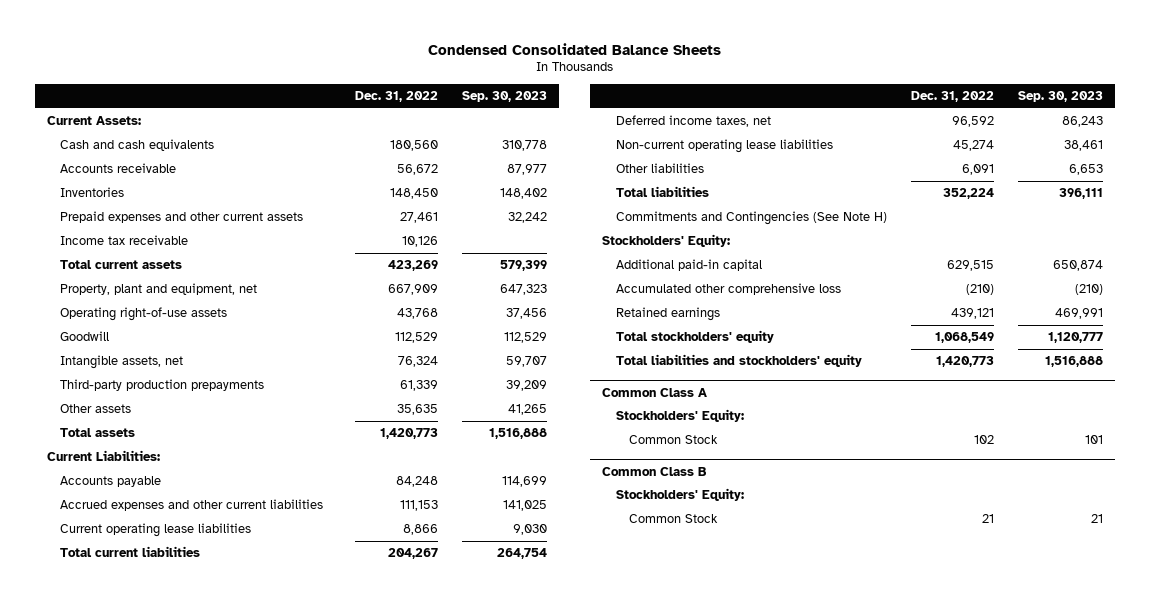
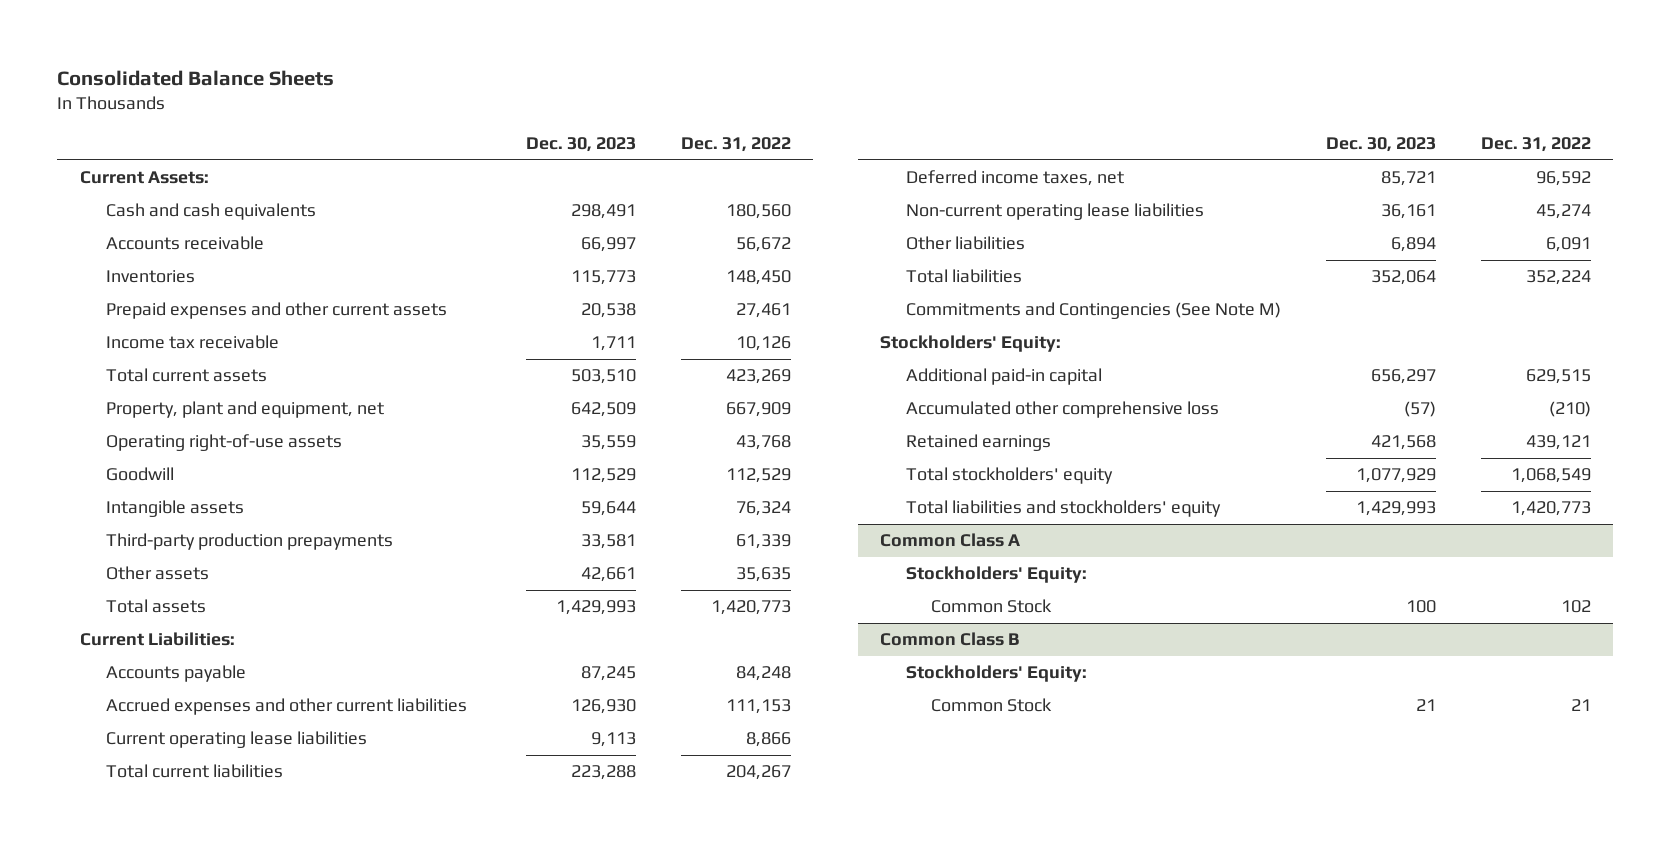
[427,42,721,55] Condensed Consolidated Balance Sheets -> [57,70,335,87] Consolidated Balance Sheets
[462,91,548,103] Sep. 30, 2023 -> none
none -> [525,137,636,153] Dec. 30, 2023
[60,355,184,370] Intangible assets, net -> [105,500,244,518] Intangible assets
[615,211,887,226] Commitments and Contingencies (See Note H) -> [905,302,1281,320] Commitments and Contingencies (See Note M)

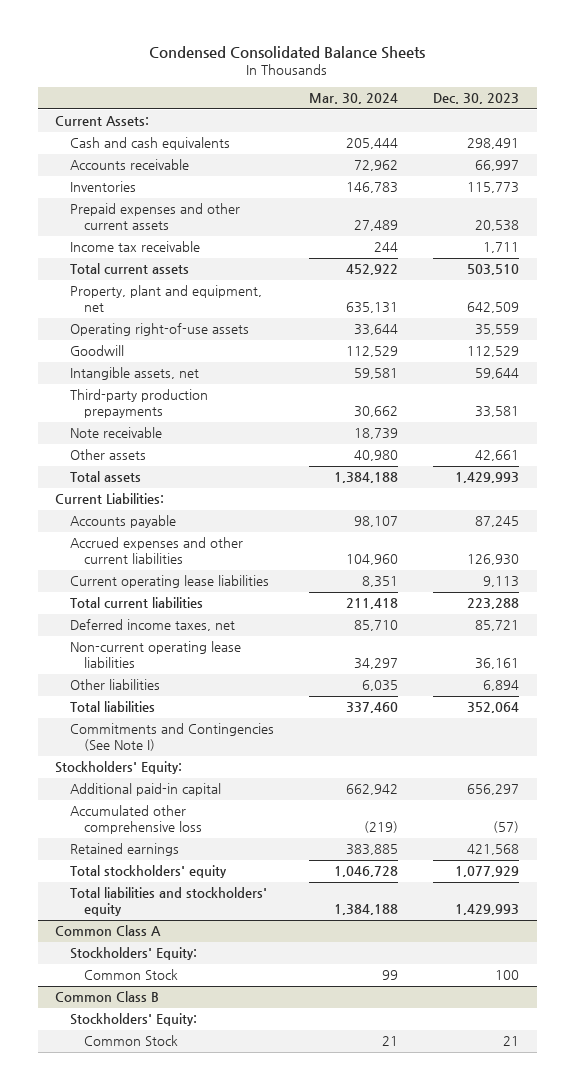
[57,70,335,87] Consolidated Balance Sheets -> [149,46,426,60] Condensed Consolidated Balance Sheets
[680,137,791,153] Dec. 31, 2022 -> none
none -> [309,93,399,105] Mar. 30, 2024
[105,500,244,518] Intangible assets -> [69,367,199,381] Intangible assets, net
none -> [69,427,162,439] Note receivable
[905,302,1281,320] Commitments and Contingencies (See Note M) -> [69,723,274,751] Commitments and Contingencies (See Note I)

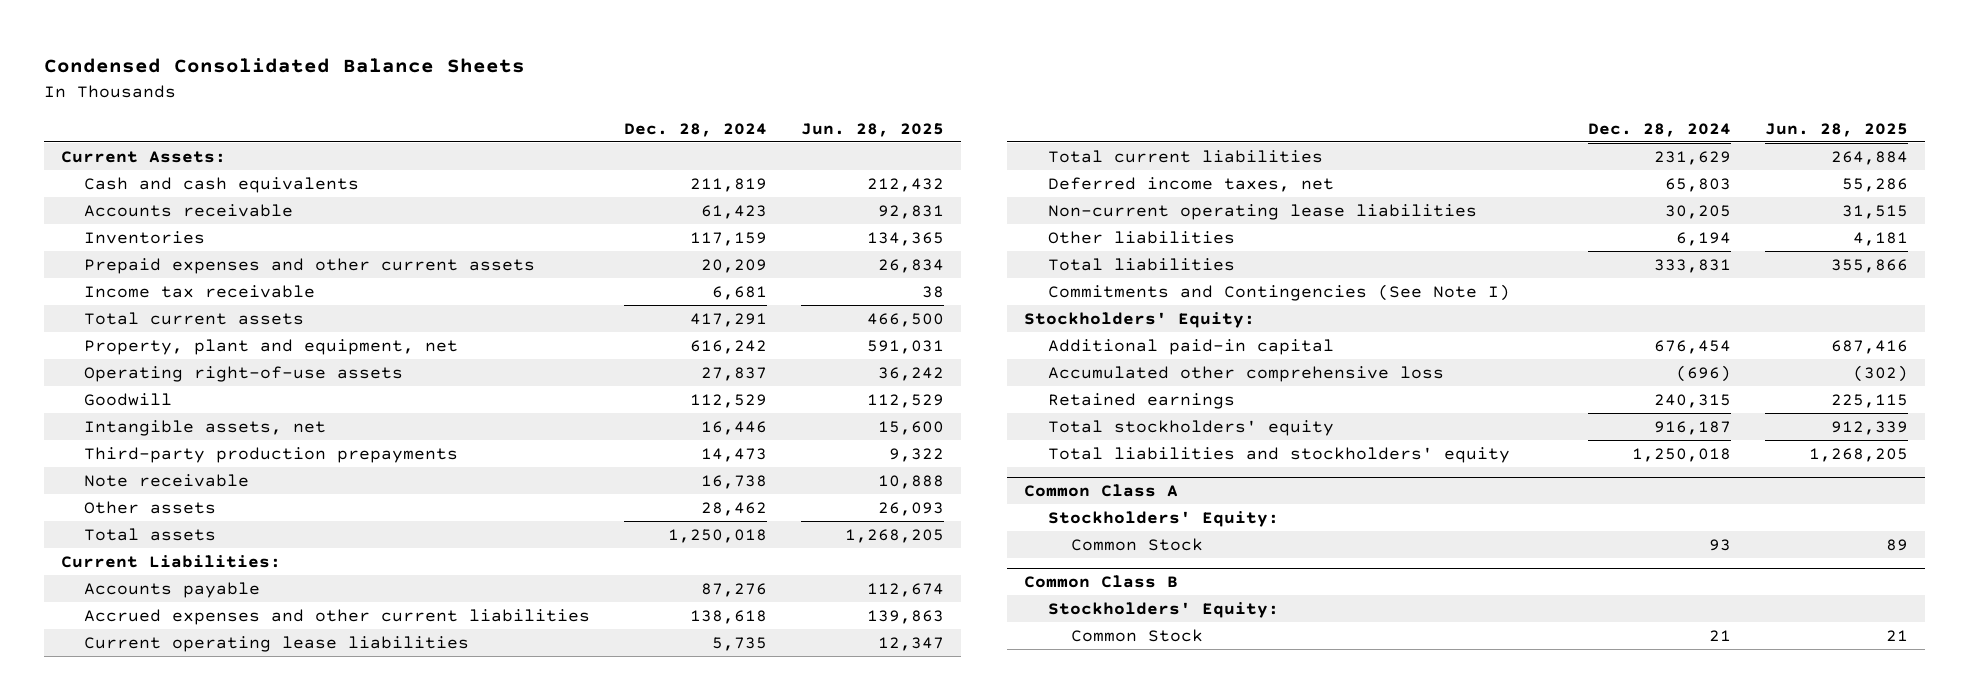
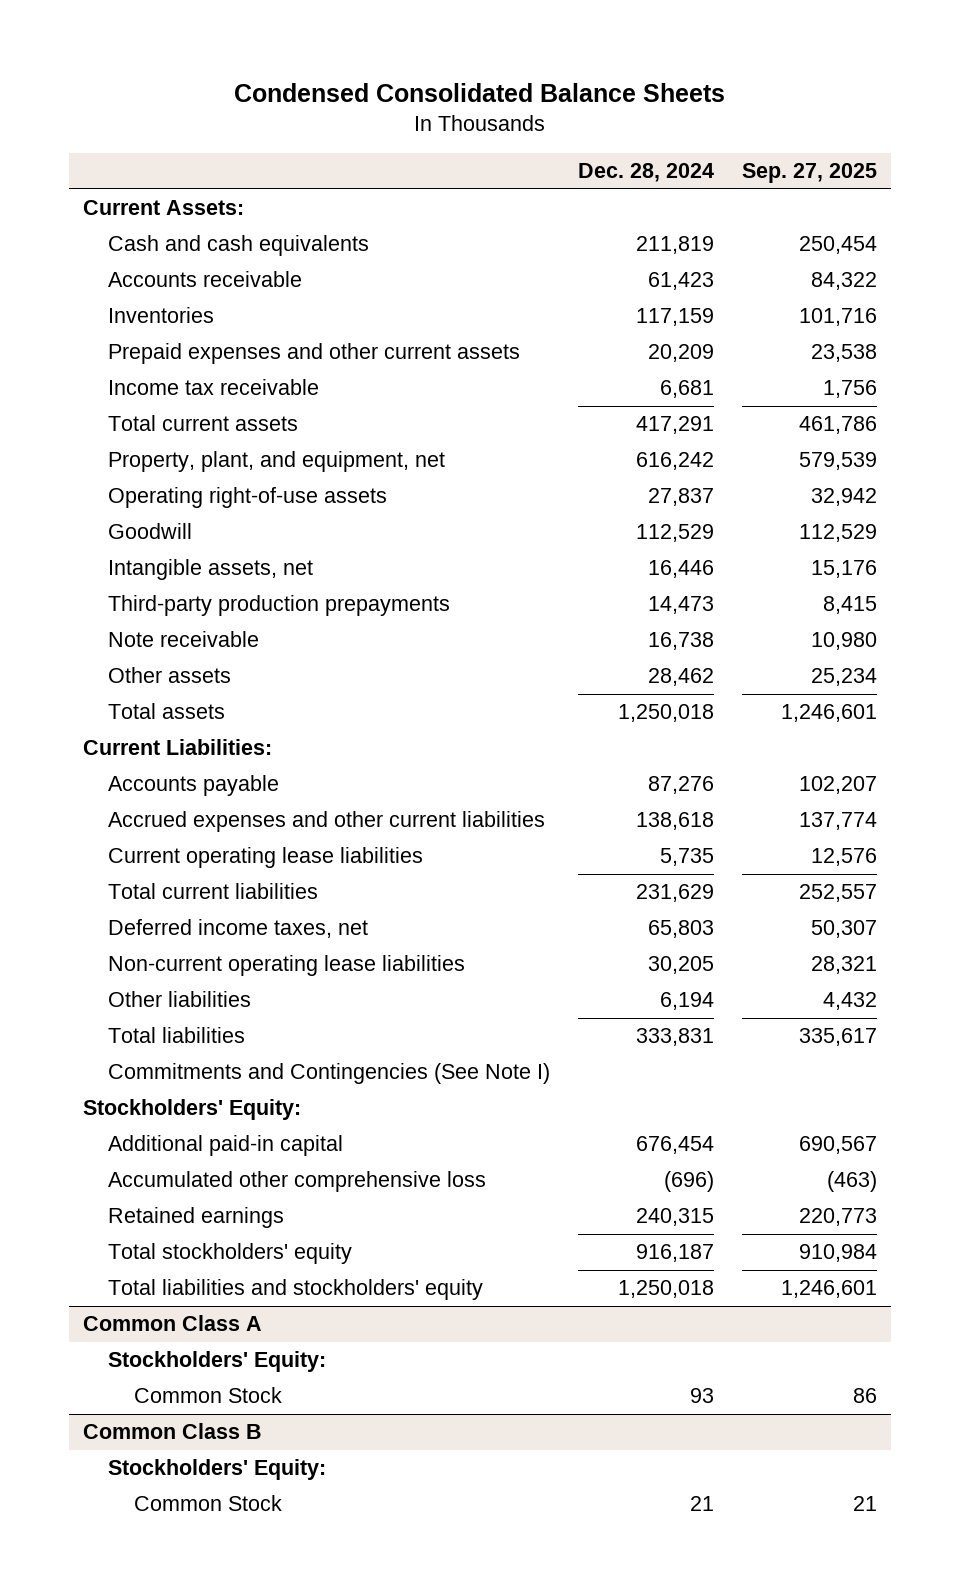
[801,122,945,137] Jun. 28, 2025 -> none
none -> [741,163,877,184] Sep. 27, 2025
[84,338,459,355] Property, plant and equipment, net -> [108,451,446,473] Property, plant, and equipment, net

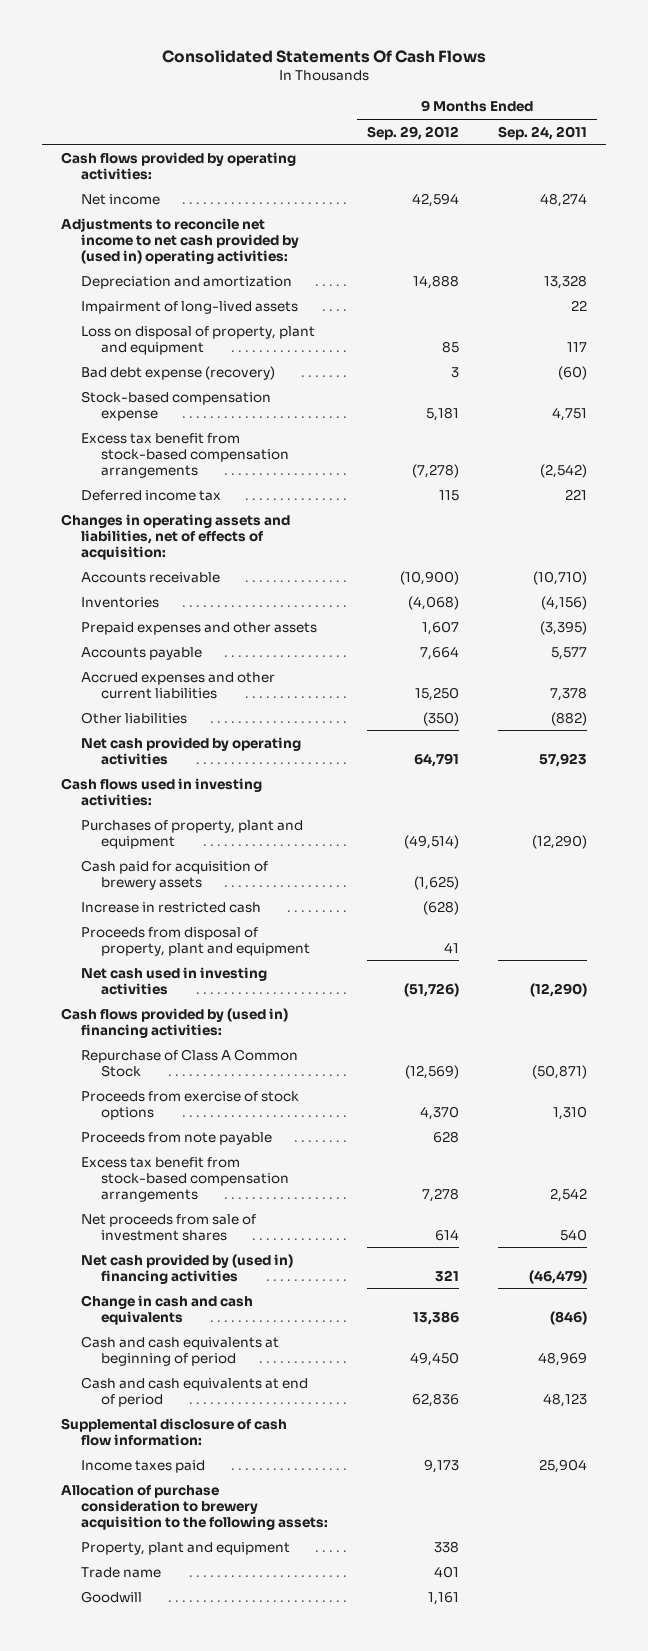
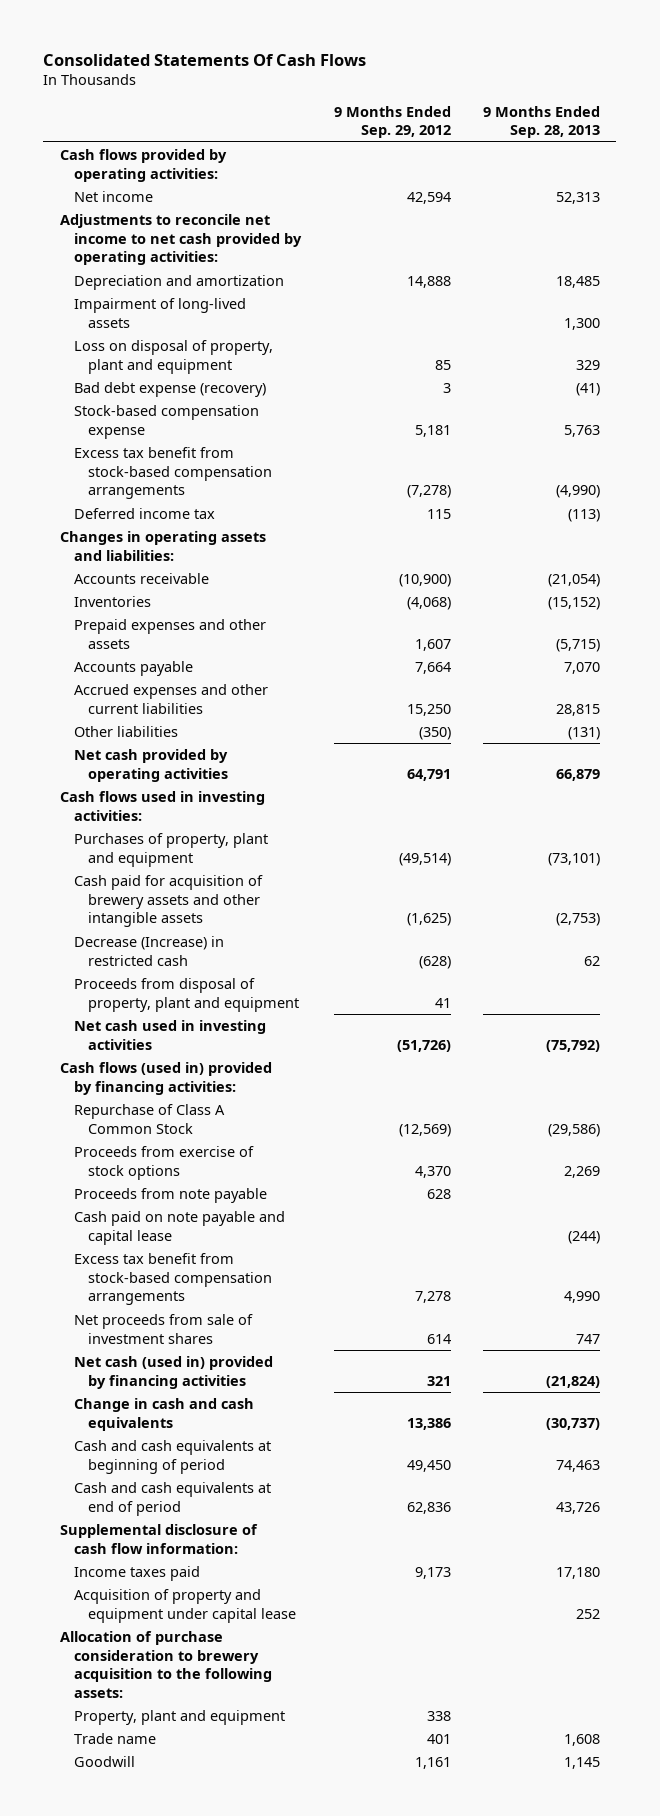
[497,125,587,140] Sep. 24, 2011 -> none
none -> [483,105,601,139] 9 Months Ended Sep. 28, 2013
[61,217,300,264] Adjustments to reconcile net income to net cash provided by (used in) operating activities: -> [59,213,303,266] Adjustments to reconcile net income to net cash provided by operating activities:
[61,513,291,560] Changes in operating assets and liabilities, net of effects of acquisition: -> [59,530,266,561] Changes in operating assets and liabilities:
[81,859,269,890] Cash paid for acquisition of brewery assets -> [74,874,264,928] Cash paid for acquisition of brewery assets and other intangible assets
[81,901,262,913] Increase in restricted cash -> [74,935,225,966] Decrease (Increase) in restricted cash
[61,1007,289,1038] Cash flows provided by (used in) financing activities: -> [59,1061,272,1095] Cash flows (used in) provided by financing activities:
none -> [74,1210,286,1245] Cash paid on note payable and capital lease
[81,1253,294,1284] Net cash provided by (used in) financing activities -> [74,1355,274,1389] Net cash (used in) provided by financing activities
none -> [74,1588,297,1623] Acquisition of property and equipment under capital lease

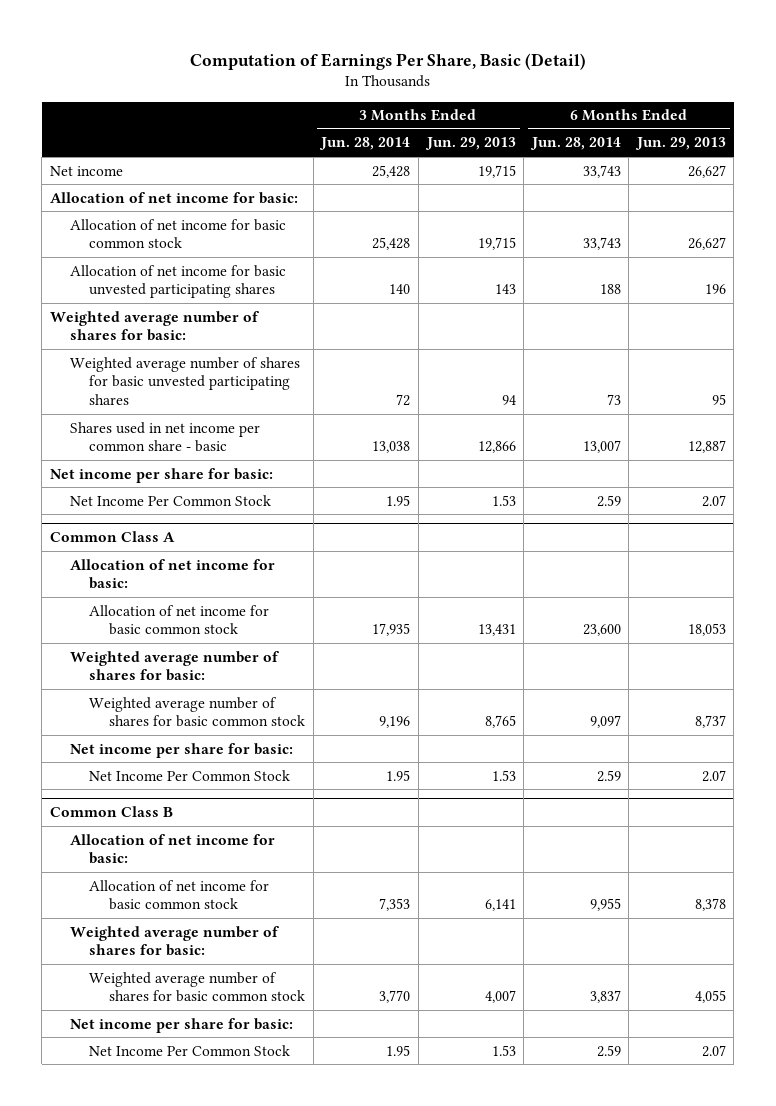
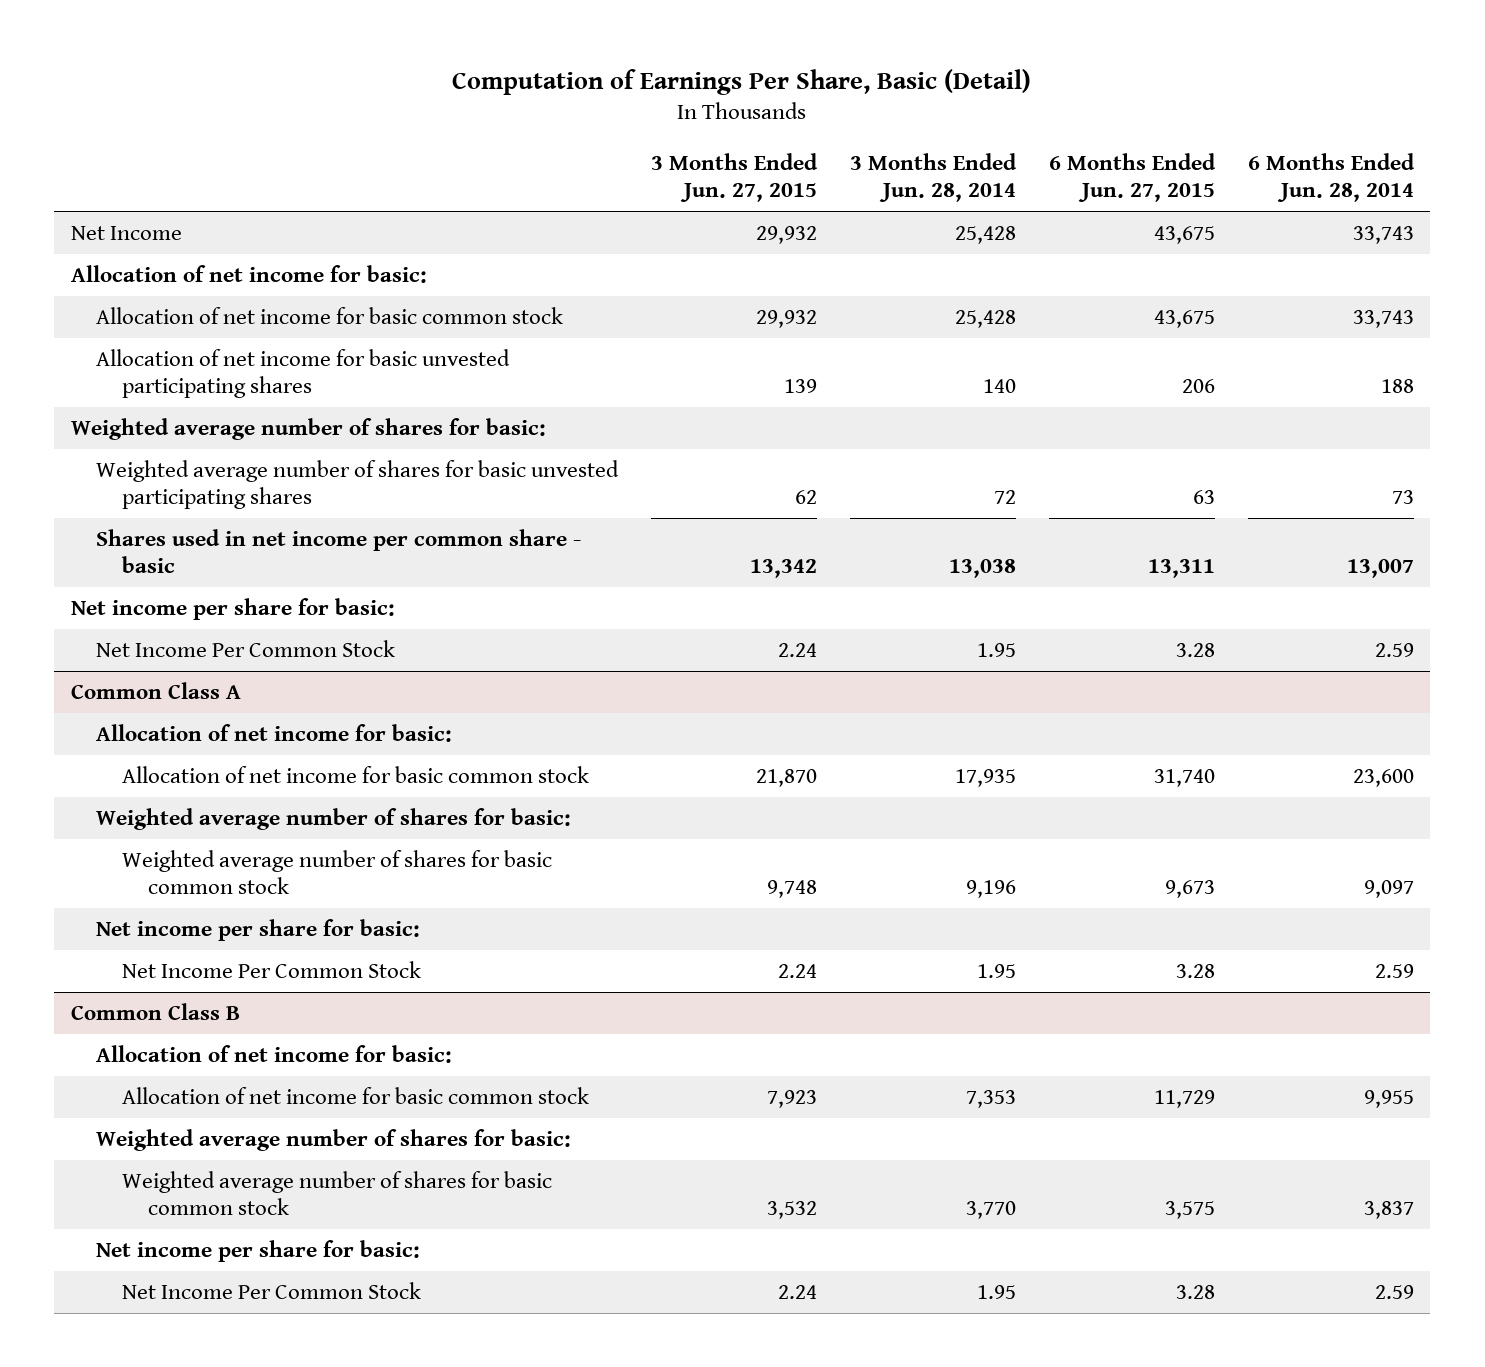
[424,137,516,151] Jun. 29, 2013 -> none
[634,137,726,151] Jun. 29, 2013 -> none
none -> [651,153,819,203] 3 Months Ended Jun. 27, 2015
none -> [1049,153,1217,203] 6 Months Ended Jun. 27, 2015
[49,165,123,176] Net income -> [70,226,182,241] Net Income

